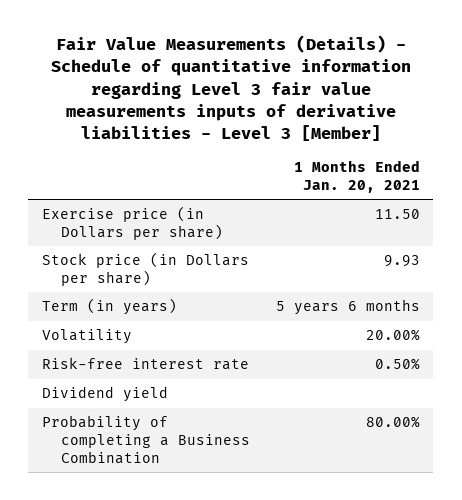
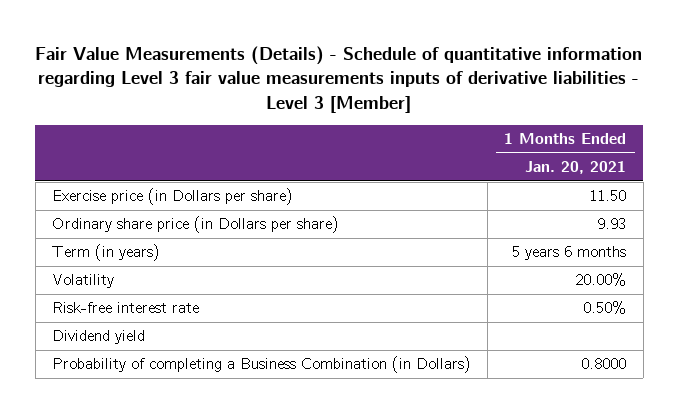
[41,252,249,286] Stock price (in Dollars per share) -> [51,216,339,234] Ordinary share price (in Dollars per share)
[41,415,250,464] Probability of completing a Business Combination -> [51,356,471,374] Probability of completing a Business Combination (in Dollars)
[366,416,421,429] 80.00% -> [581,358,627,370] 0.8000

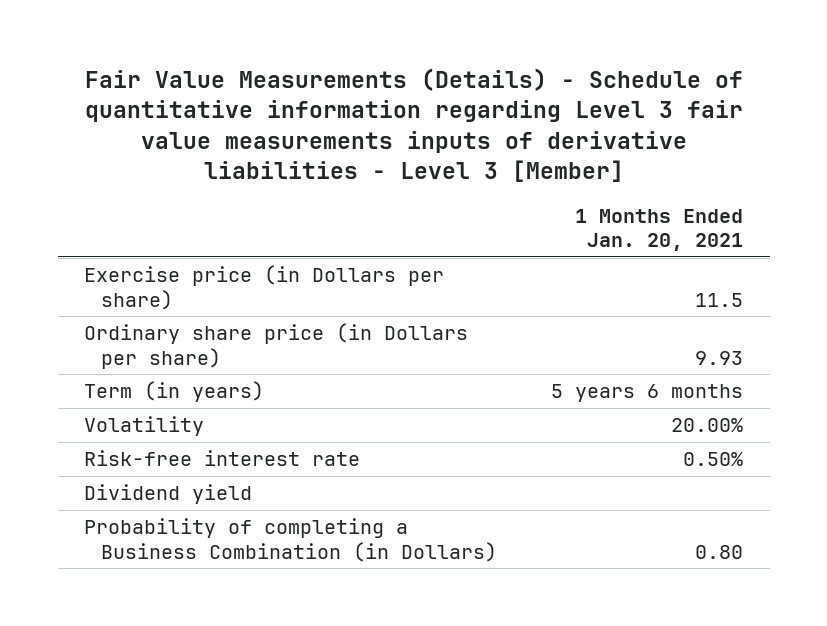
[589,190,627,202] 11.50 -> [694,292,743,307] 11.5
[581,358,627,370] 0.8000 -> [694,544,743,559] 0.80

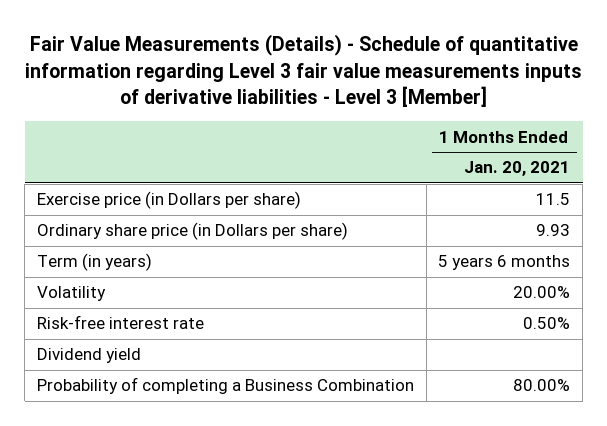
[84,518,497,562] Probability of completing a Business Combination (in Dollars) -> [36,377,414,395] Probability of completing a Business Combination
[694,544,743,559] 0.80 -> [513,379,571,392] 80.00%

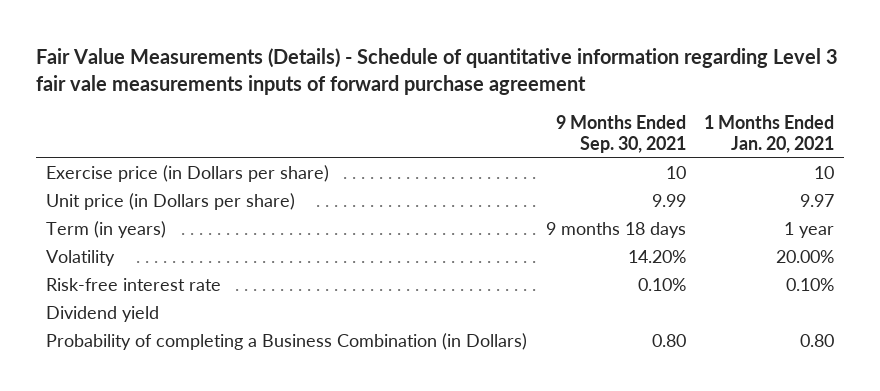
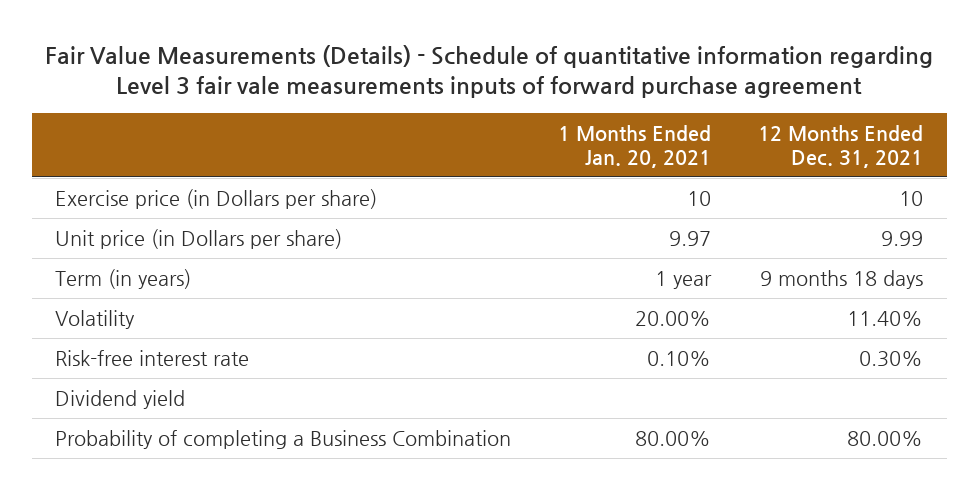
[555,114,686,154] 9 Months Ended Sep. 30, 2021 -> none
none -> [758,124,924,168] 12 Months Ended Dec. 31, 2021
[45,333,527,351] Probability of completing a Business Combination (in Dollars) -> [55,429,512,449] Probability of completing a Business Combination
[800,334,835,348] 0.80 -> [635,430,712,446] 80.00%

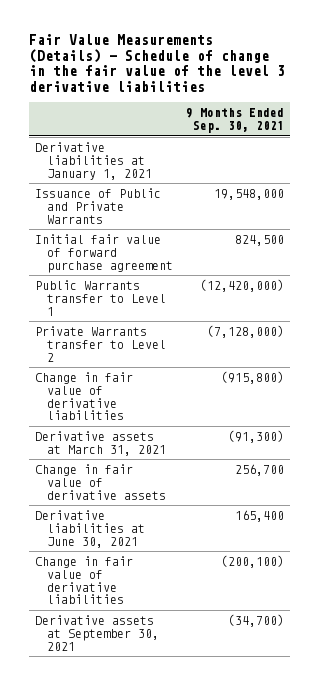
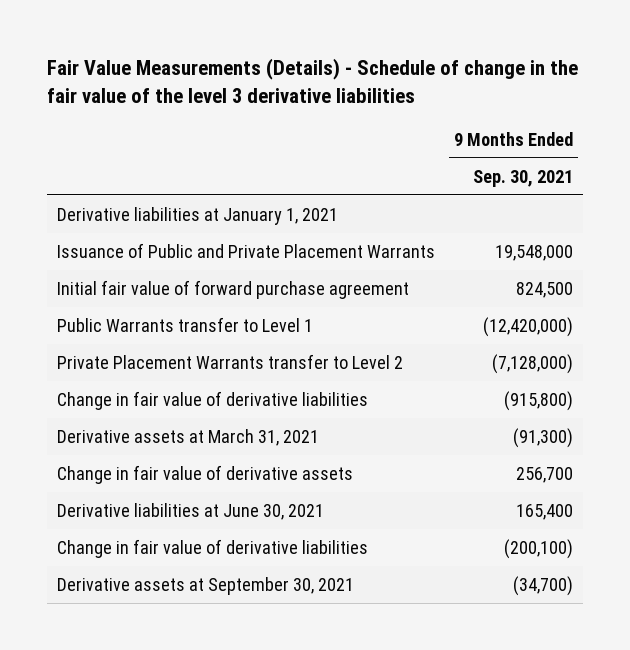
[35,187,162,224] Issuance of Public and Private Warrants -> [56,242,435,258] Issuance of Public and Private Placement Warrants
[35,325,166,362] Private Warrants transfer to Level 2 -> [56,353,403,369] Private Placement Warrants transfer to Level 2

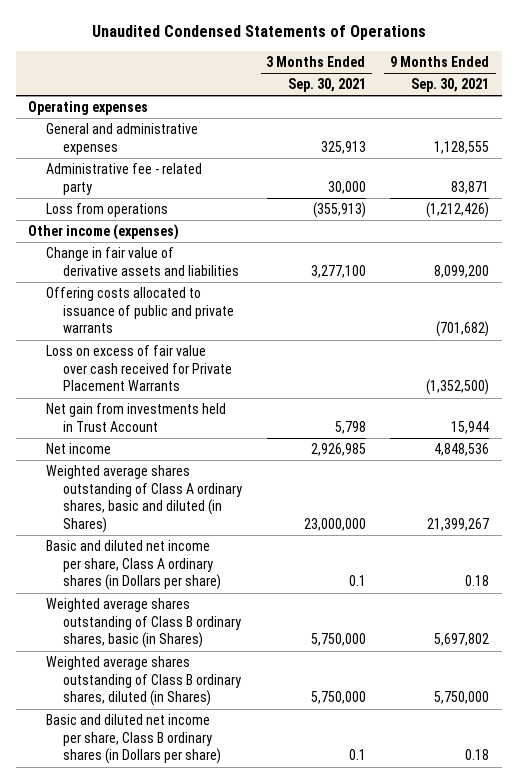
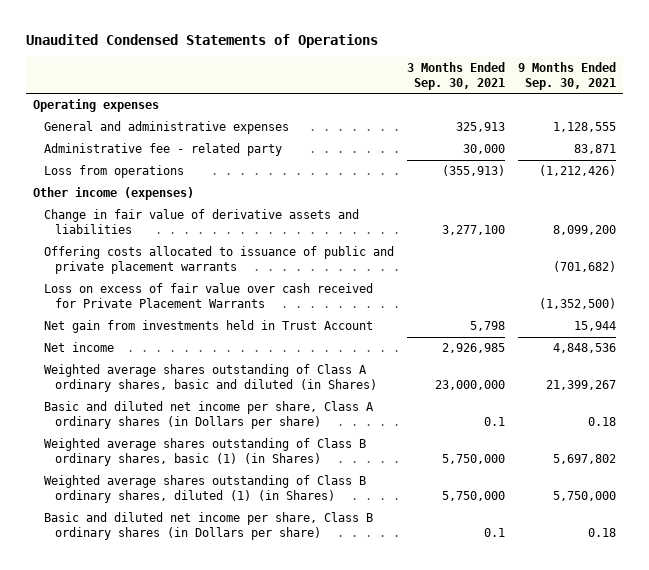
[45,286,235,334] Offering costs allocated to issuance of public and private warrants -> [43,246,394,275] Offering costs allocated to issuance of public and private placement warrants
[45,597,242,649] Weighted average shares outstanding of Class B ordinary shares, basic (in Shares) -> [43,438,366,467] Weighted average shares outstanding of Class B ordinary shares, basic (1) (in Shares)
[45,655,242,707] Weighted average shares outstanding of Class B ordinary shares, diluted (in Shares) -> [43,475,366,504] Weighted average shares outstanding of Class B ordinary shares, diluted (1) (in Shares)

